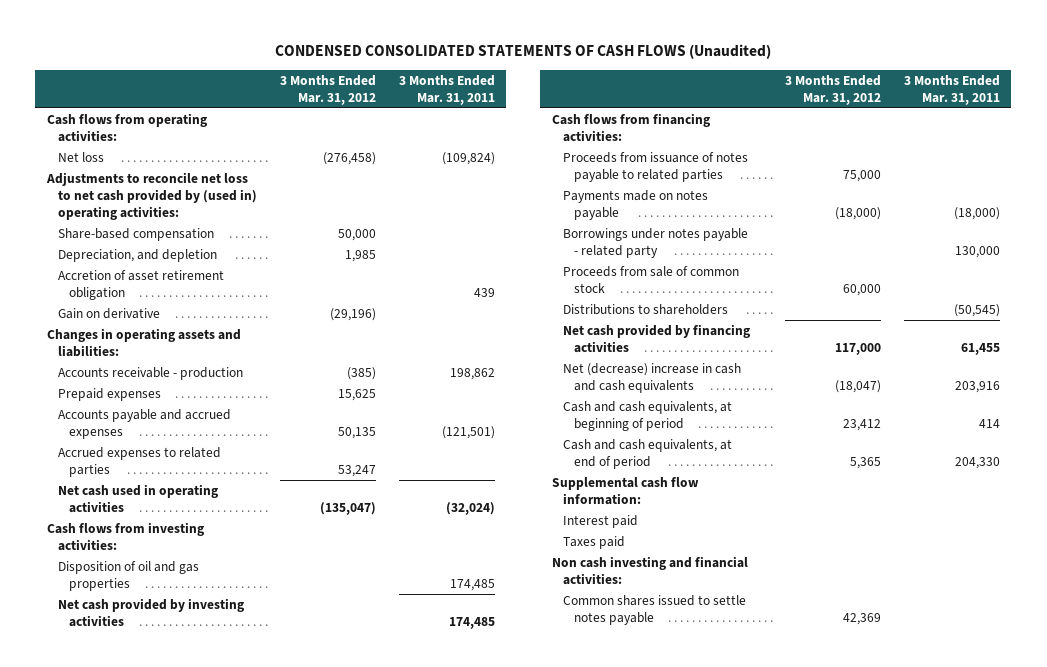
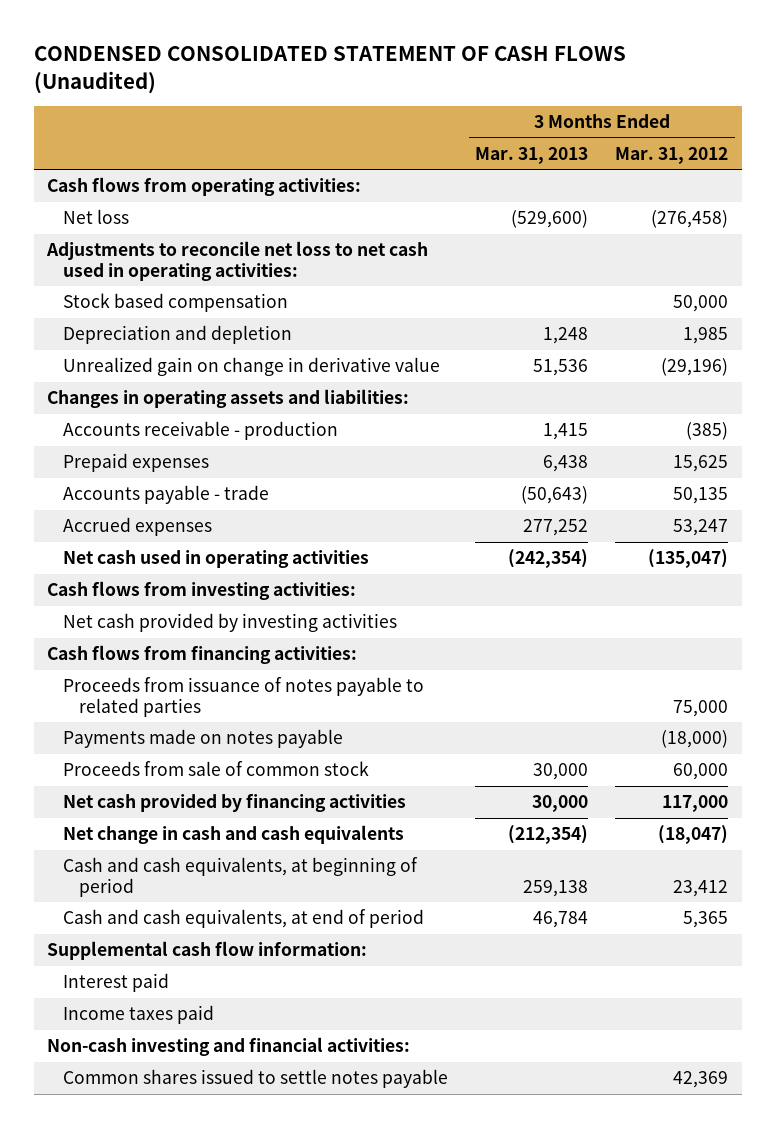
[275,44,772,60] CONDENSED CONSOLIDATED STATEMENTS OF CASH FLOWS (Unaudited) -> [33,46,626,94] CONDENSED CONSOLIDATED STATEMENT OF CASH FLOWS (Unaudited)
[398,74,495,105] 3 Months Ended Mar. 31, 2011 -> none
none -> [475,147,589,165] Mar. 31, 2013
[57,269,224,300] Accretion of asset retirement obligation -> none
[45,171,257,220] Adjustments to reconcile net loss to net cash provided by (used in) operating activities: -> [46,241,429,281] Adjustments to reconcile net loss to net cash used in operating activities:
[57,227,214,241] Share-based compensation -> [63,293,289,313] Stock based compensation
[57,248,217,262] Depreciation, and depletion -> [63,325,293,345] Depreciation and depletion
[57,307,160,319] Gain on derivative -> [63,357,441,377] Unrealized gain on change in derivative value
[57,408,231,439] Accounts payable and accrued expenses -> [63,485,270,505] Accounts payable - trade
[57,446,221,477] Accrued expenses to related parties -> [63,517,213,537] Accrued expenses
[57,560,199,591] Disposition of oil and gas properties -> none
[562,227,748,258] Borrowings under notes payable - related party -> none
[562,303,728,315] Distributions to shareholders -> none
[562,362,741,393] Net (decrease) increase in cash and cash equivalents -> [63,825,405,845] Net change in cash and cash equivalents
[562,535,625,549] Taxes paid -> [63,1005,215,1025] Income taxes paid
[551,555,748,585] Non cash investing and financial activities: -> [47,1037,411,1057] Non-cash investing and financial activities:

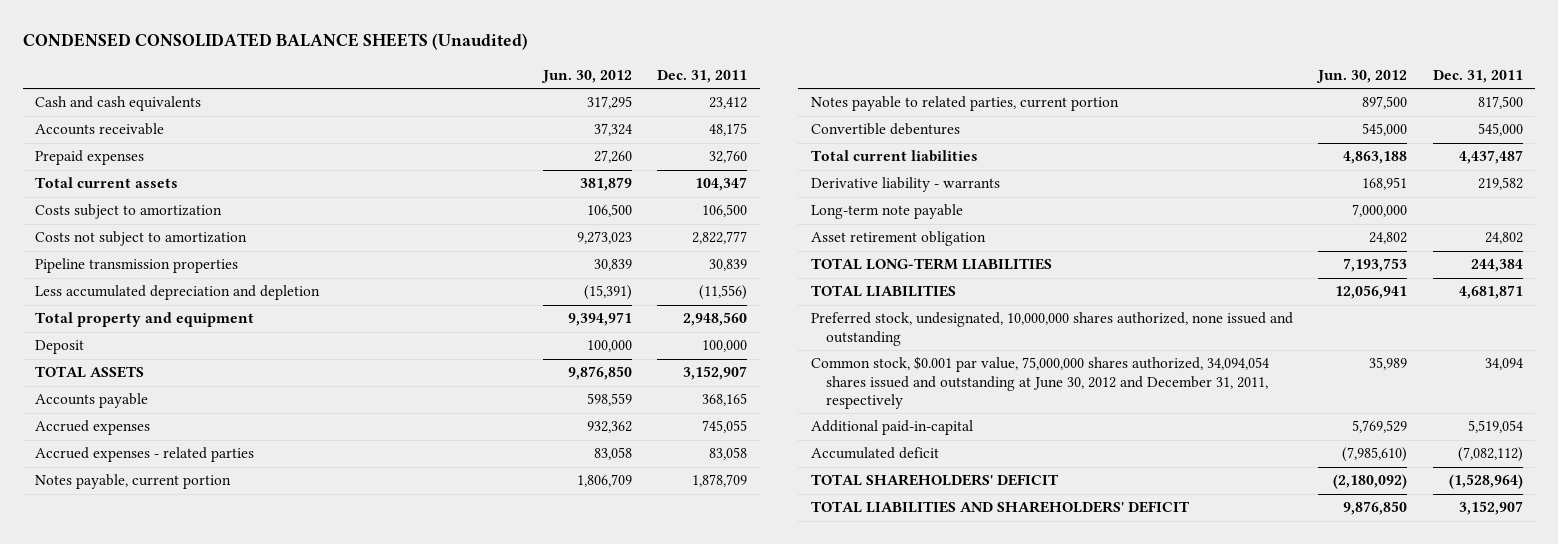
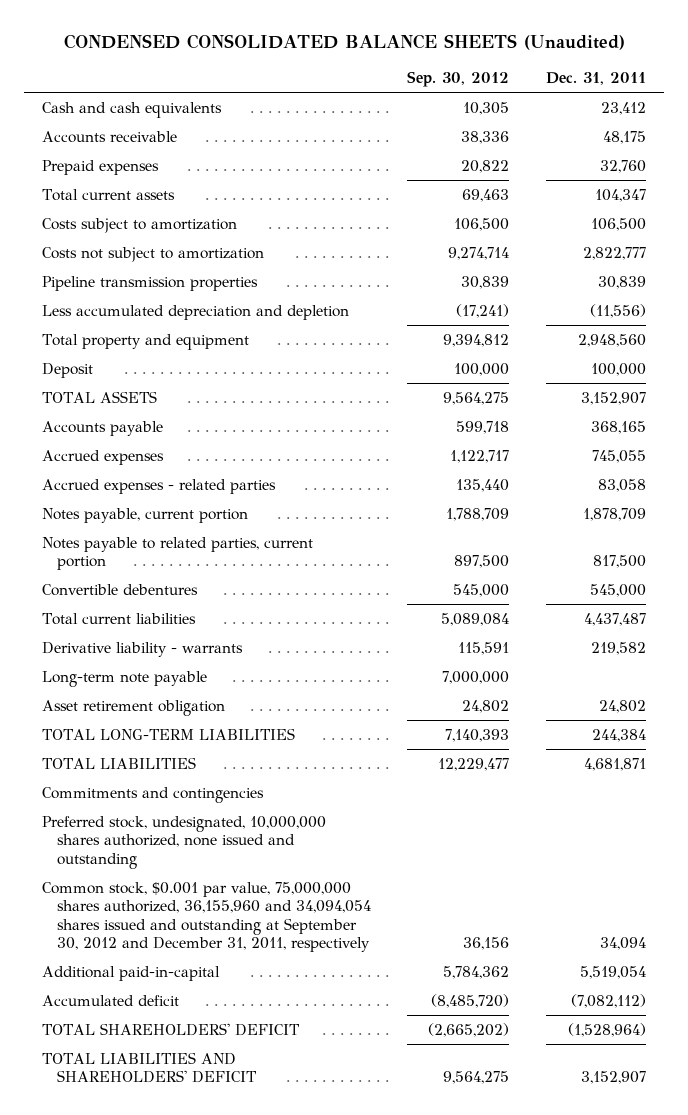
[540,69,632,83] Jun. 30, 2012 -> none
none -> [407,71,510,88] Sep. 30, 2012
none -> [41,786,264,803] Commitments and contingencies
[810,356,1269,409] Common stock, $0.001 par value, 75,000,000 shares authorized, 34,094,054 shares issued and outstanding at June 30, 2012 and December 31, 2011, respectively -> [41,881,371,953] Common stock, $0.001 par value, 75,000,000 shares authorized, 36,155,960 and 34,094,054 shares issued and outstanding at September 30, 2012 and December 31, 2011, respectively

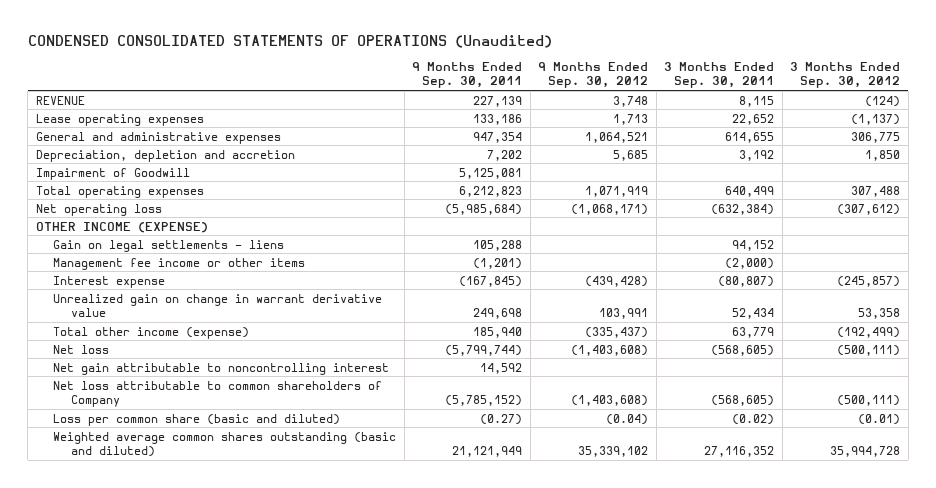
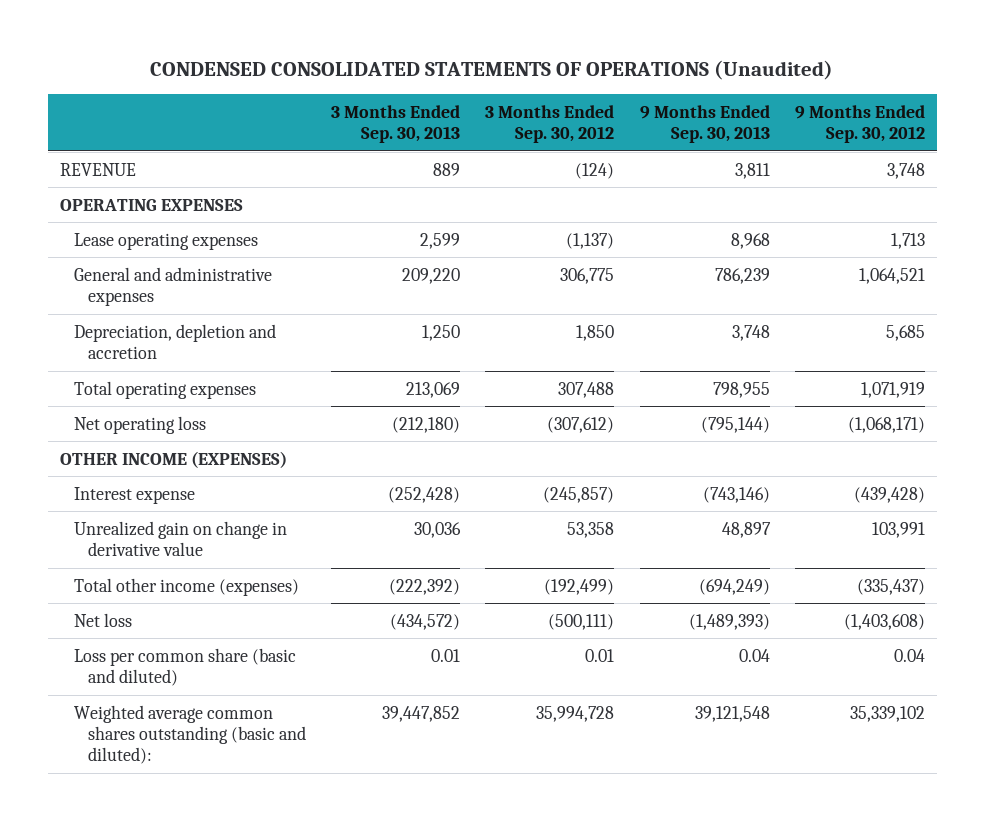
[412,62,523,89] 9 Months Ended Sep. 30, 2011 -> none
[664,62,775,89] 3 Months Ended Sep. 30, 2011 -> none
none -> [331,104,461,144] 3 Months Ended Sep. 30, 2013
none -> [639,104,770,144] 9 Months Ended Sep. 30, 2013
none -> [60,198,244,211] OPERATING EXPENSES
[35,167,190,180] Impairment of Goodwill -> none
[53,239,285,252] Gain on legal settlements - liens -> none
[53,257,306,270] Management fee income or other items -> none
[35,221,208,233] OTHER INCOME (EXPENSE) -> [60,450,288,468] OTHER INCOME (EXPENSES)
[53,293,383,317] Unrealized gain on change in warrant derivative value -> [74,520,288,557] Unrealized gain on change in derivative value
[53,326,250,339] Total other income (expense) -> [74,577,300,596] Total other income (expenses)
[53,362,390,375] Net gain attributable to noncontrolling interest -> none
[53,380,383,407] Net loss attributable to common shareholders of Company -> none
[606,413,649,425] (0.04) -> [893,648,925,662] 0.04
[858,413,901,425] (0.01) -> [585,648,615,662] 0.01
[53,431,397,457] Weighted average common shares outstanding (basic and diluted) -> [74,704,307,765] Weighted average common shares outstanding (basic and diluted):

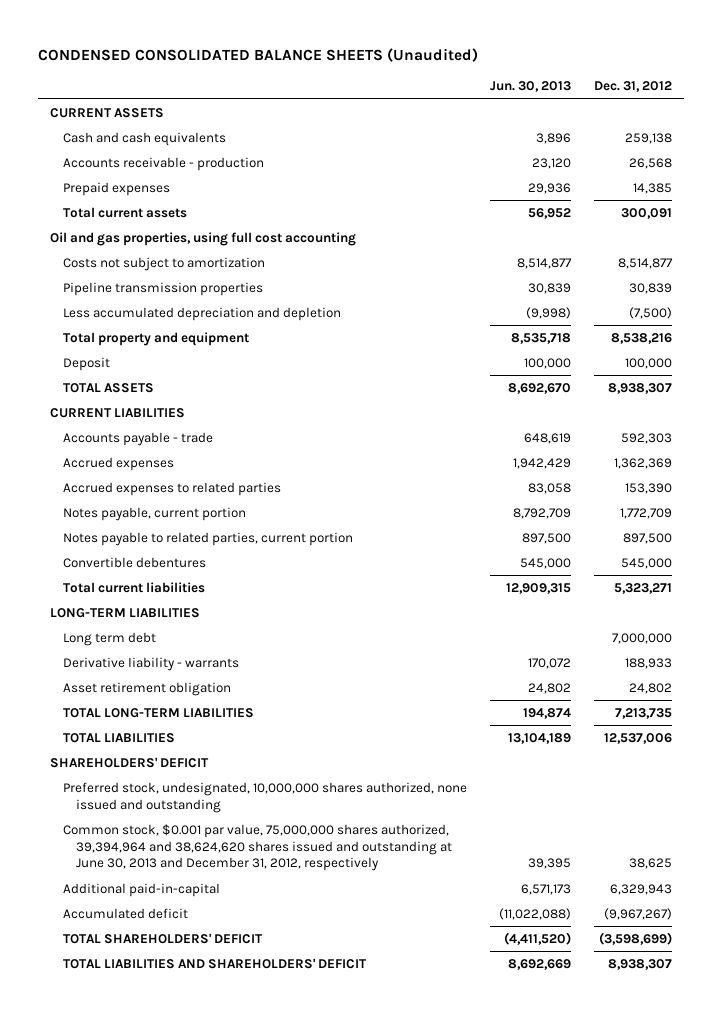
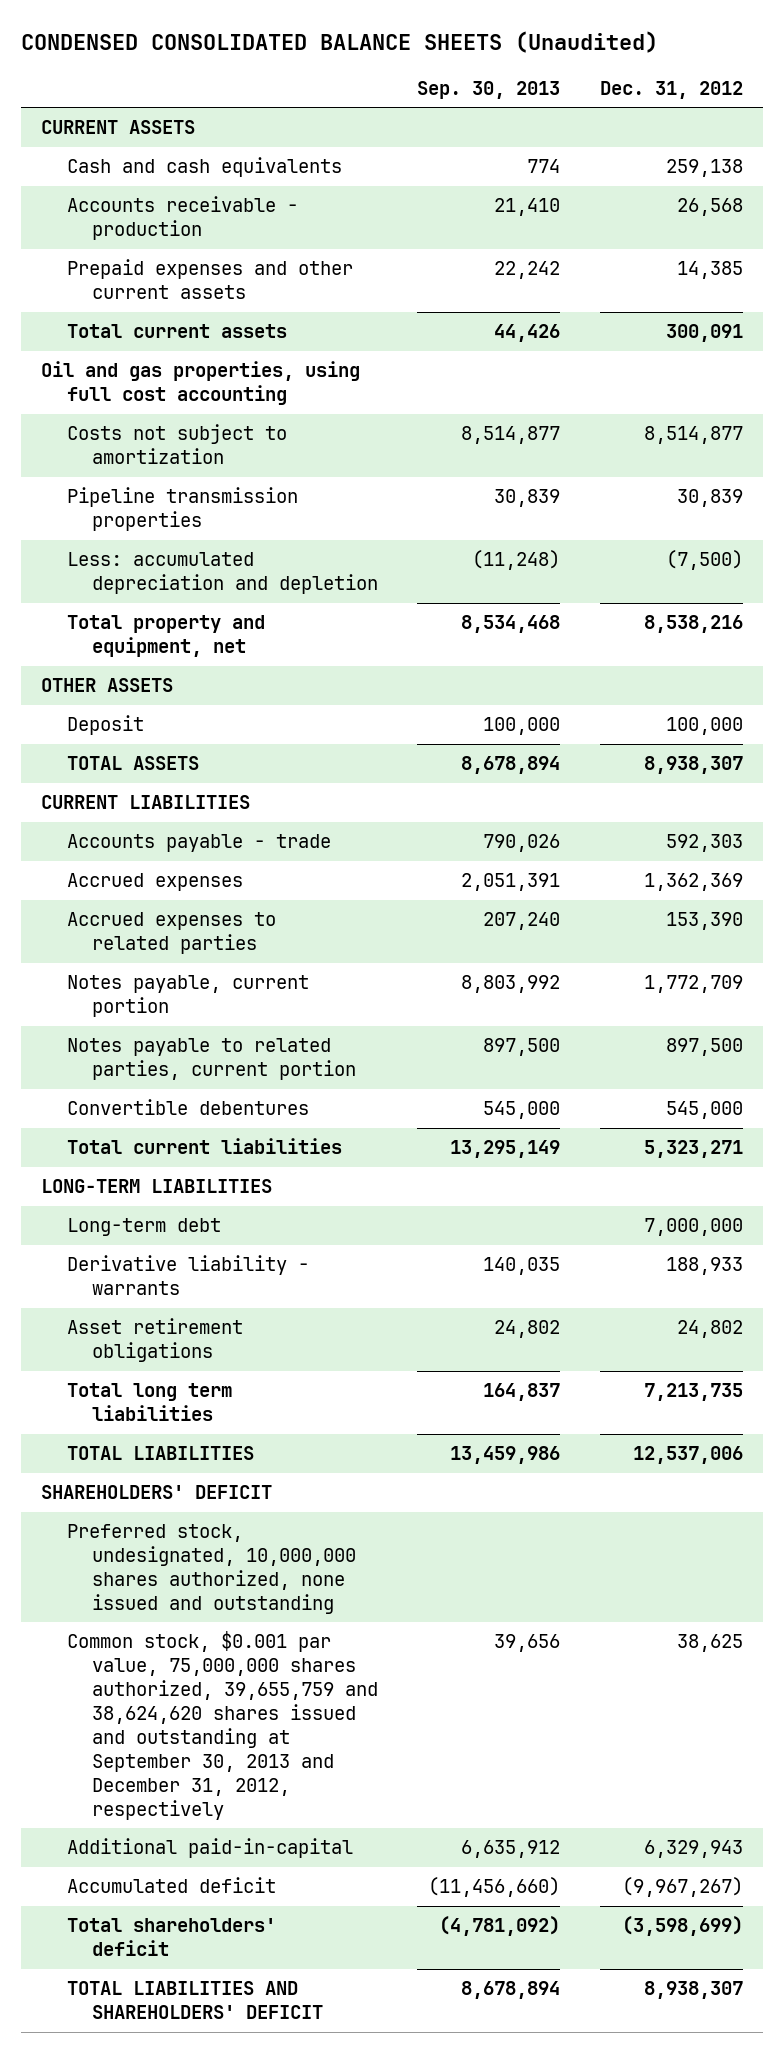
[489,81,571,93] Jun. 30, 2013 -> none
none -> [417,80,561,99] Sep. 30, 2013
[62,182,170,197] Prepaid expenses -> [66,259,353,300] Prepaid expenses and other current assets
[62,307,341,322] Less accumulated depreciation and depletion -> [66,552,378,595] Less: accumulated depreciation and depletion
[62,332,249,347] Total property and equipment -> [66,615,265,658] Total property and equipment, net
none -> [41,678,174,693] OTHER ASSETS
[62,632,156,647] Long term debt -> [66,1218,221,1237] Long-term debt
[62,682,231,697] Asset retirement obligation -> [66,1318,243,1363] Asset retirement obligations
[62,708,254,719] TOTAL LONG-TERM LIABILITIES -> [66,1383,232,1422] Total long term liabilities
[62,824,452,872] Common stock, $0.001 par value, 75,000,000 shares authorized, 39,394,964 and 38,624,620 shares issued and outstanding at June 30, 2013 and December 31, 2012, respectively -> [66,1631,378,1820] Common stock, $0.001 par value, 75,000,000 shares authorized, 39,655,759 and 38,624,620 shares issued and outstanding at September 30, 2013 and December 31, 2012, respectively
[62,933,263,945] TOTAL SHAREHOLDERS' DEFICIT -> [66,1918,276,1957] Total shareholders' deficit

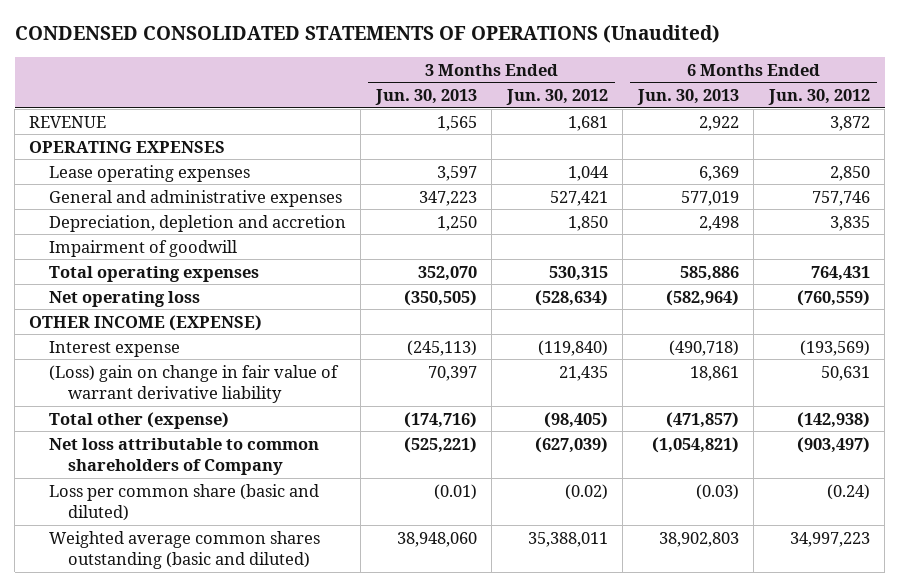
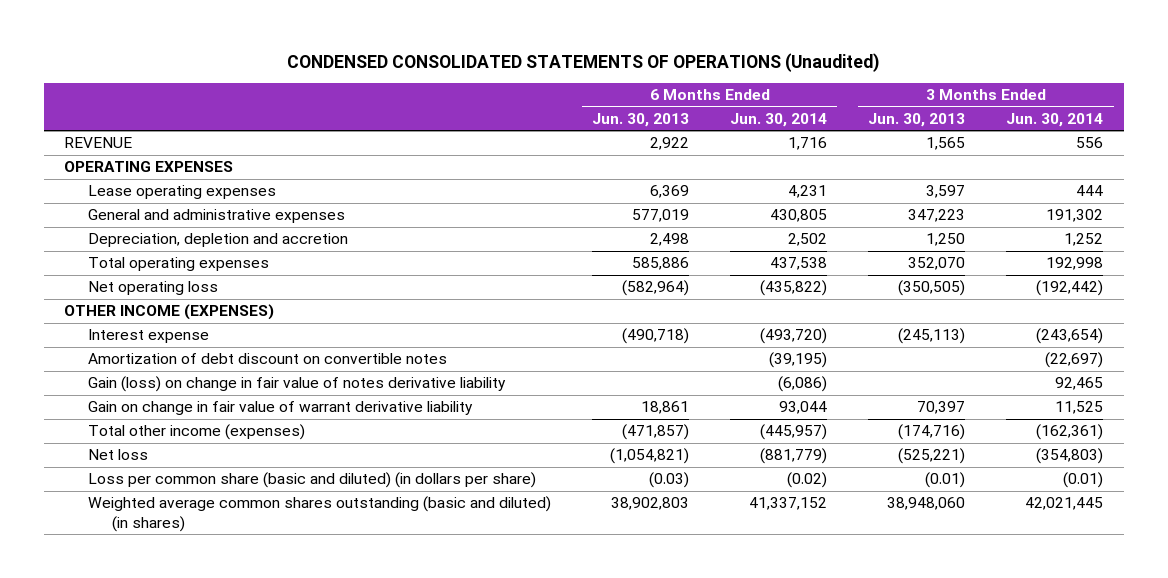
[505,88,608,105] Jun. 30, 2012 -> none
[767,88,870,105] Jun. 30, 2012 -> none
none -> [730,113,828,128] Jun. 30, 2014
none -> [1006,113,1104,128] Jun. 30, 2014
[48,239,237,257] Impairment of goodwill -> none
[29,314,263,331] OTHER INCOME (EXPENSE) -> [64,304,275,321] OTHER INCOME (EXPENSES)
none -> [88,353,448,365] Amortization of debt discount on convertible notes
none -> [88,376,507,393] Gain (loss) on change in fair value of notes derivative liability
[48,364,339,404] (Loss) gain on change in fair value of warrant derivative liability -> [88,401,474,416] Gain on change in fair value of warrant derivative liability
[48,411,229,429] Total other (expense) -> [88,424,306,441] Total other income (expenses)
[48,437,319,476] Net loss attributable to common shareholders of Company -> [88,449,149,461] Net loss
[48,483,319,522] Loss per common share (basic and diluted) -> [88,472,537,489] Loss per common share (basic and diluted) (in dollars per share)
[48,530,320,570] Weighted average common shares outstanding (basic and diluted) -> [88,496,552,532] Weighted average common shares outstanding (basic and diluted) (in shares)

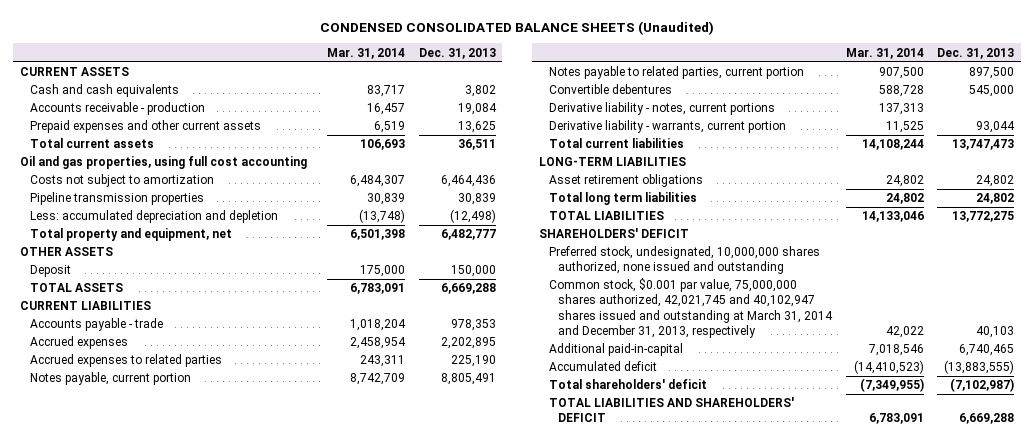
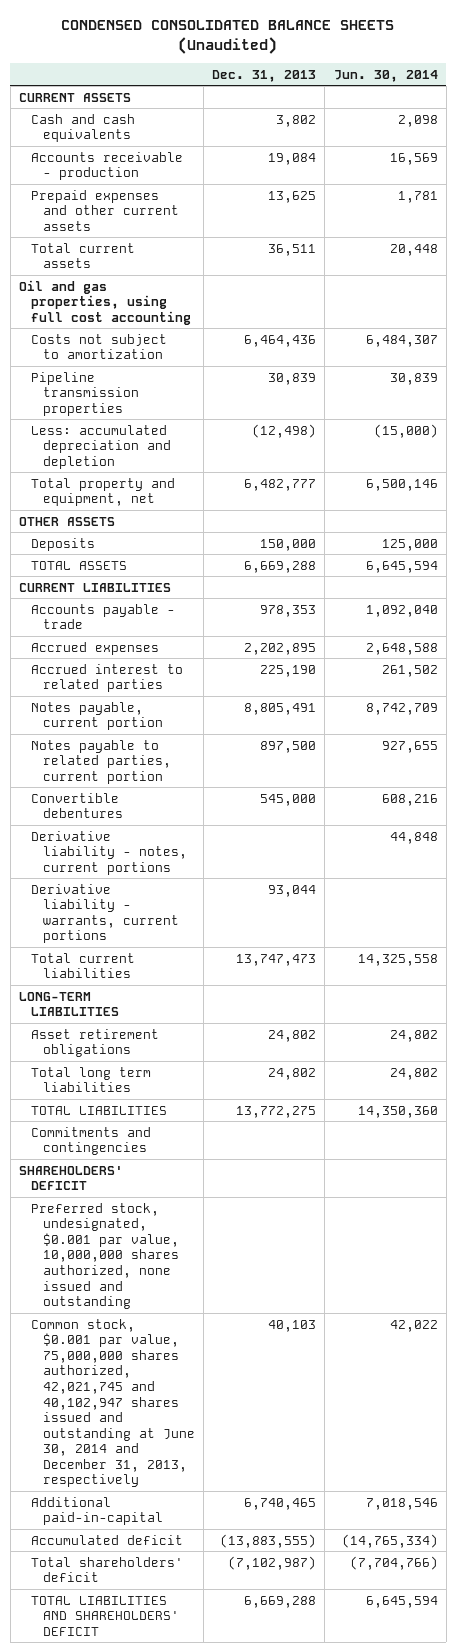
[327,47,406,59] Mar. 31, 2014 -> none
none -> [333,69,438,82] Jun. 30, 2014
[29,265,71,278] Deposit -> [30,537,95,551] Deposits
[29,354,222,368] Accrued expenses to related parties -> [30,663,183,693] Accrued interest to related parties
[548,120,786,134] Derivative liability - warrants, current portion -> [30,883,179,944] Derivative liability - warrants, current portions
none -> [30,1126,151,1156] Commitments and contingencies
[548,246,820,275] Preferred stock, undesignated, 10,000,000 shares authorized, none issued and outstanding -> [30,1202,179,1310] Preferred stock, undesignated, $0.001 par value, 10,000,000 shares authorized, none issued and outstanding
[548,278,834,338] Common stock, $0.001 par value, 75,000,000 shares authorized, 42,021,745 and 40,102,947 shares issued and outstanding at March 31, 2014 and December 31, 2013, respectively -> [30,1318,195,1488] Common stock, $0.001 par value, 75,000,000 shares authorized, 42,021,745 and 40,102,947 shares issued and outstanding at June 30, 2014 and December 31, 2013, respectively

